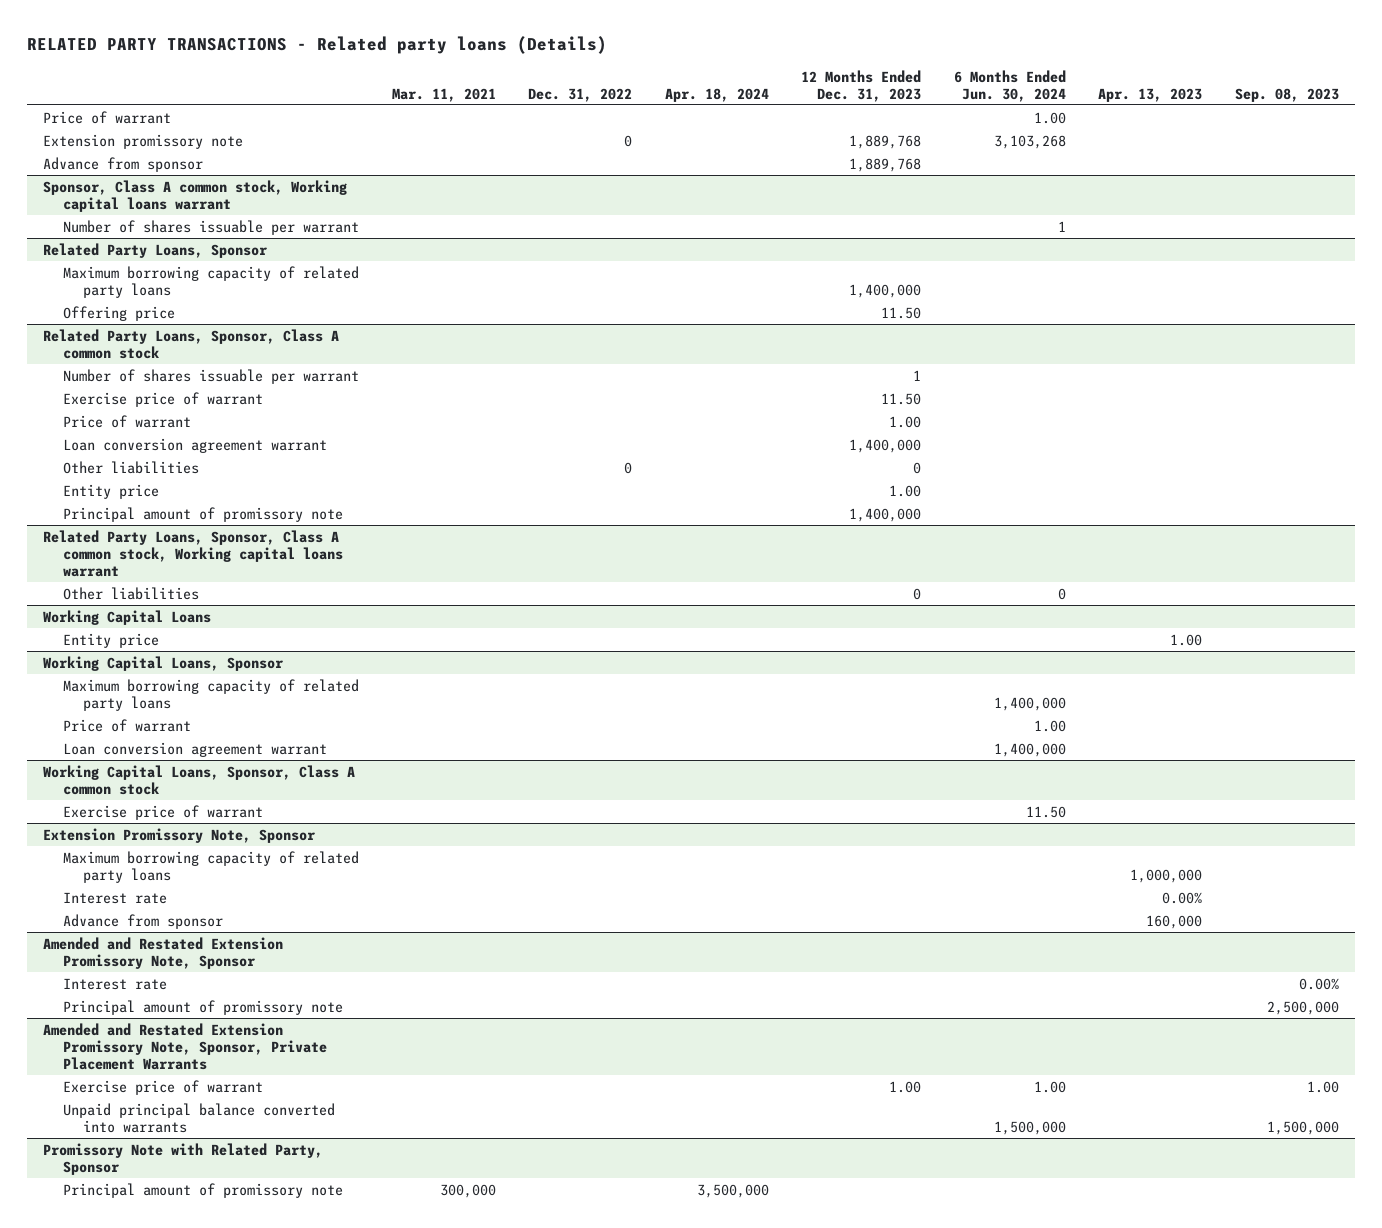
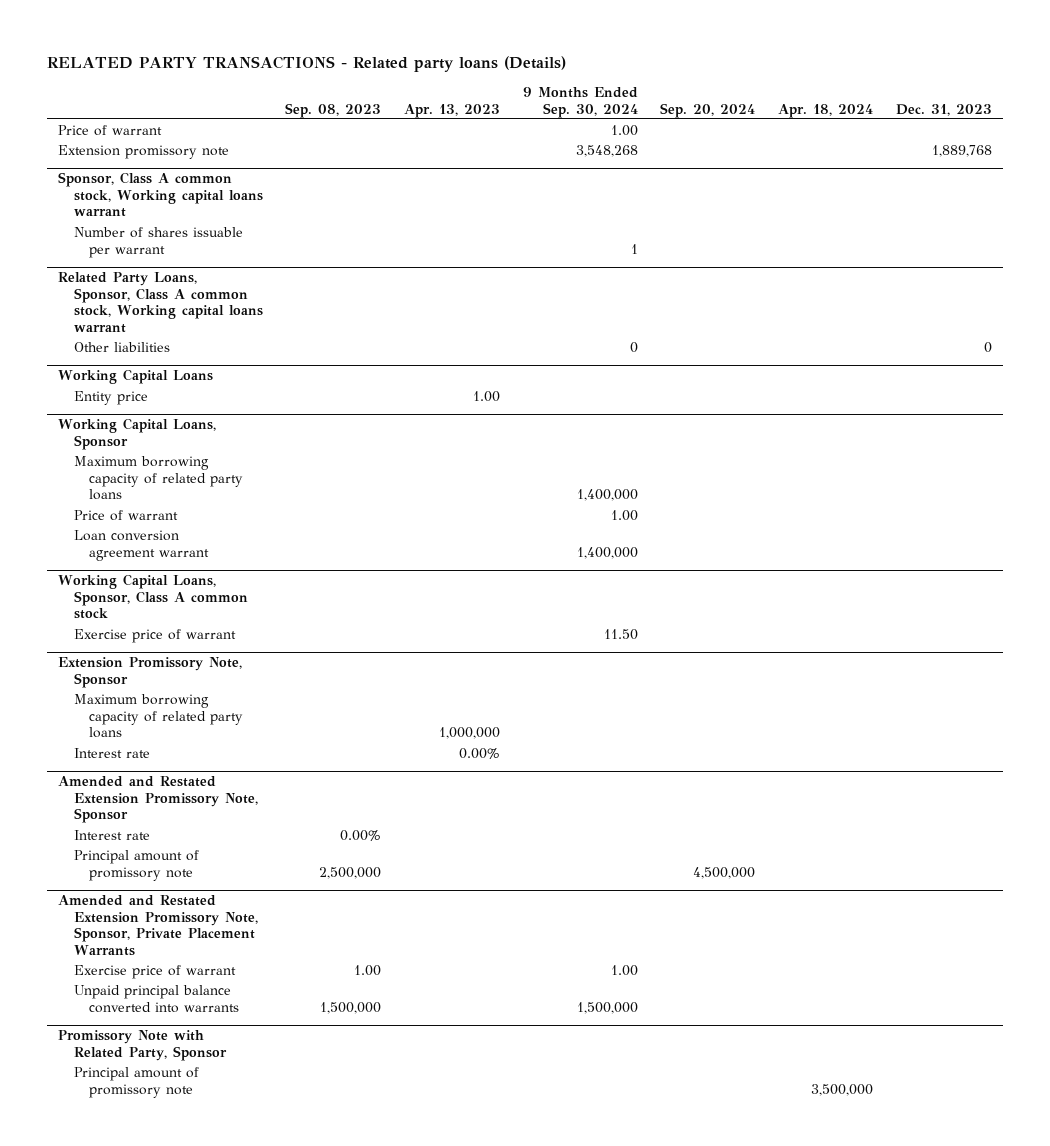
[391,87,496,102] Mar. 11, 2021 -> none
[528,87,633,102] Dec. 31, 2022 -> none
[801,69,922,102] 12 Months Ended Dec. 31, 2023 -> none
[953,69,1066,102] 6 Months Ended Jun. 30, 2024 -> none
none -> [522,86,638,118] 9 Months Ended Sep. 30, 2024
none -> [660,102,756,118] Sep. 20, 2024
none -> [895,103,992,116] Dec. 31, 2023
[43,156,204,172] Advance from sponsor -> none
[43,242,269,258] Related Party Loans, Sponsor -> none
[63,265,360,298] Maximum borrowing capacity of related party loans -> none
[63,305,176,321] Offering price -> none
[43,328,340,359] Related Party Loans, Sponsor, Class A common stock -> none
[63,368,360,384] Number of shares issuable per warrant -> none
[63,391,264,407] Exercise price of warrant -> none
[63,414,192,428] Price of warrant -> none
[63,437,328,453] Loan conversion agreement warrant -> none
[63,460,200,474] Other liabilities -> none
[63,483,160,499] Entity price -> none
[63,506,344,522] Principal amount of promissory note -> none
[63,913,224,929] Advance from sponsor -> none

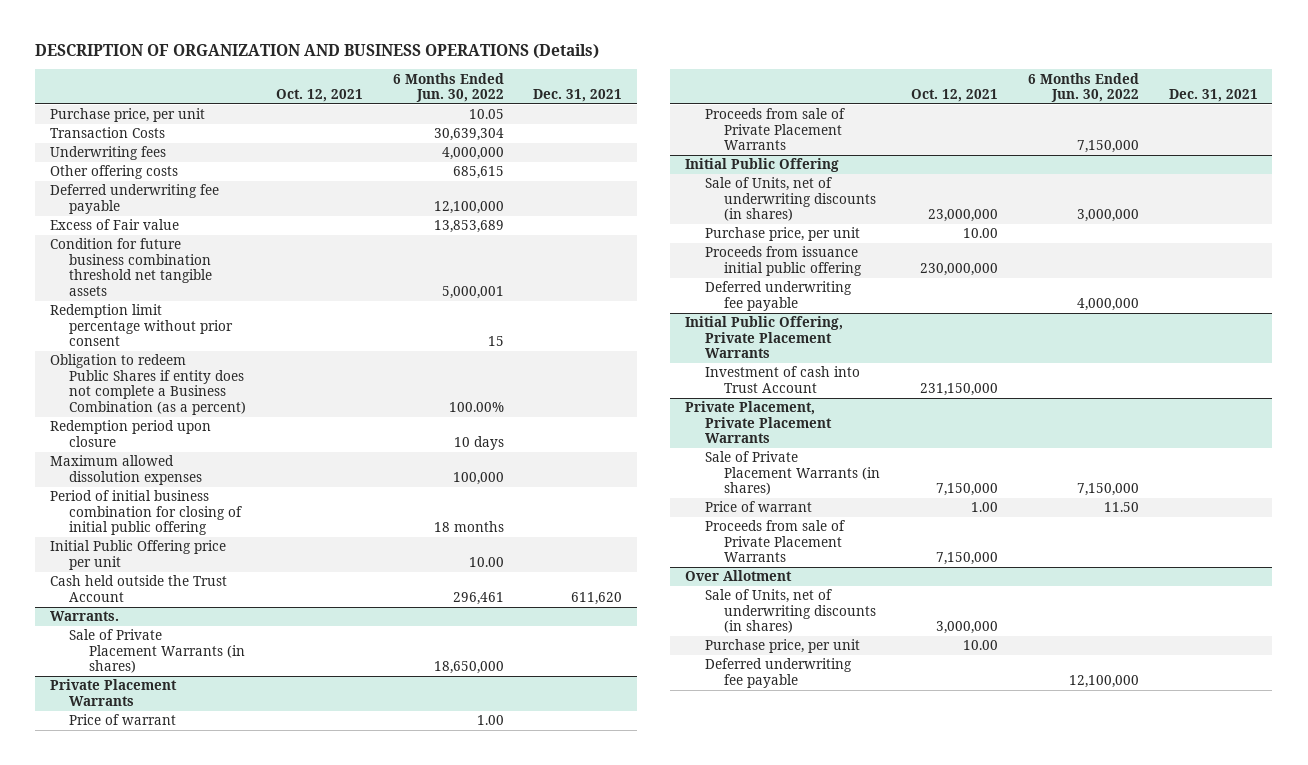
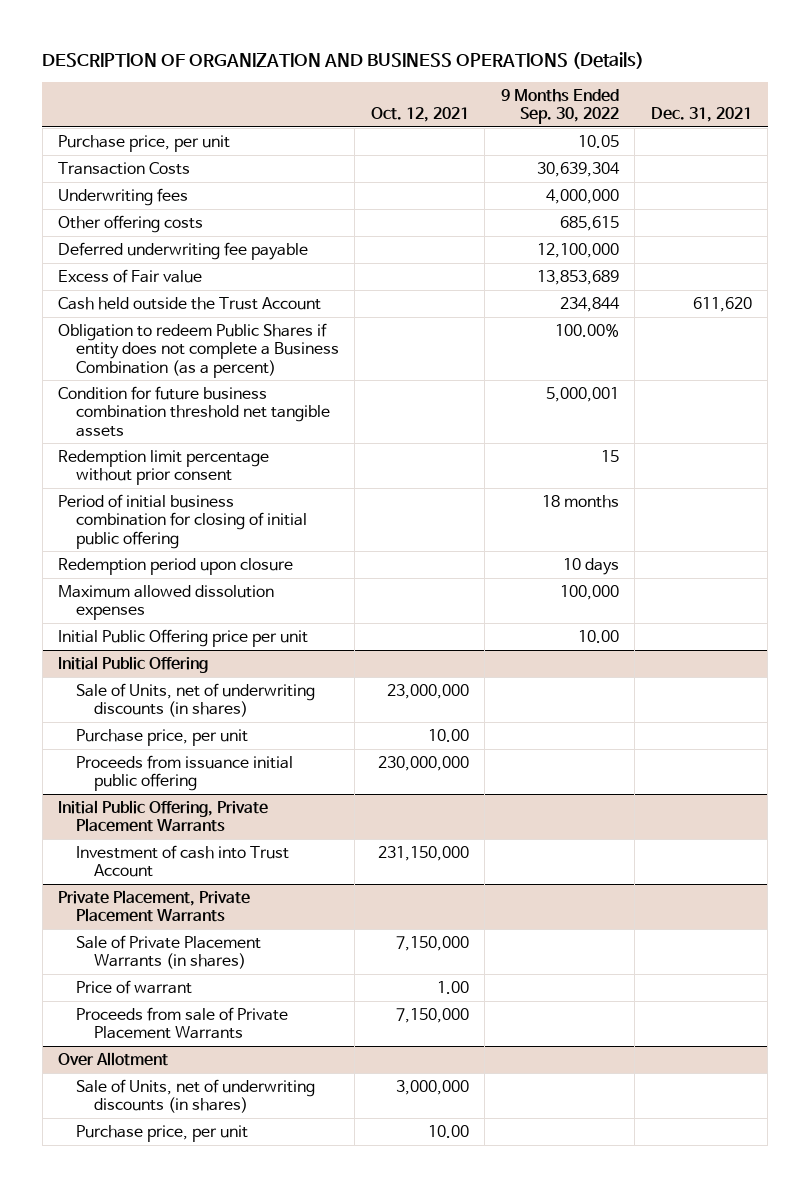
[392,72,504,103] 6 Months Ended Jun. 30, 2022 -> none
none -> [500,88,619,125] 9 Months Ended Sep. 30, 2022
[50,575,228,602] Cash held outside the Trust Account -> [57,296,321,310] Cash held outside the Trust Account
[50,354,247,416] Obligation to redeem Public Shares if entity does not complete a Business Combination (as a percent) -> [57,322,339,378] Obligation to redeem Public Shares if entity does not complete a Business Combination (as a percent)
[50,490,243,536] Period of initial business combination for closing of initial public offering -> [57,493,307,549] Period of initial business combination for closing of initial public offering
[50,611,120,622] Warrants. -> none
[69,629,245,674] Sale of Private Placement Warrants (in shares) -> none
[50,679,178,706] Private Placement Warrants -> none
[69,714,177,726] Price of warrant -> none
[704,108,845,151] Proceeds from sale of Private Placement Warrants -> none
[704,281,852,311] Deferred underwriting fee payable -> none
[704,658,852,688] Deferred underwriting fee payable -> none

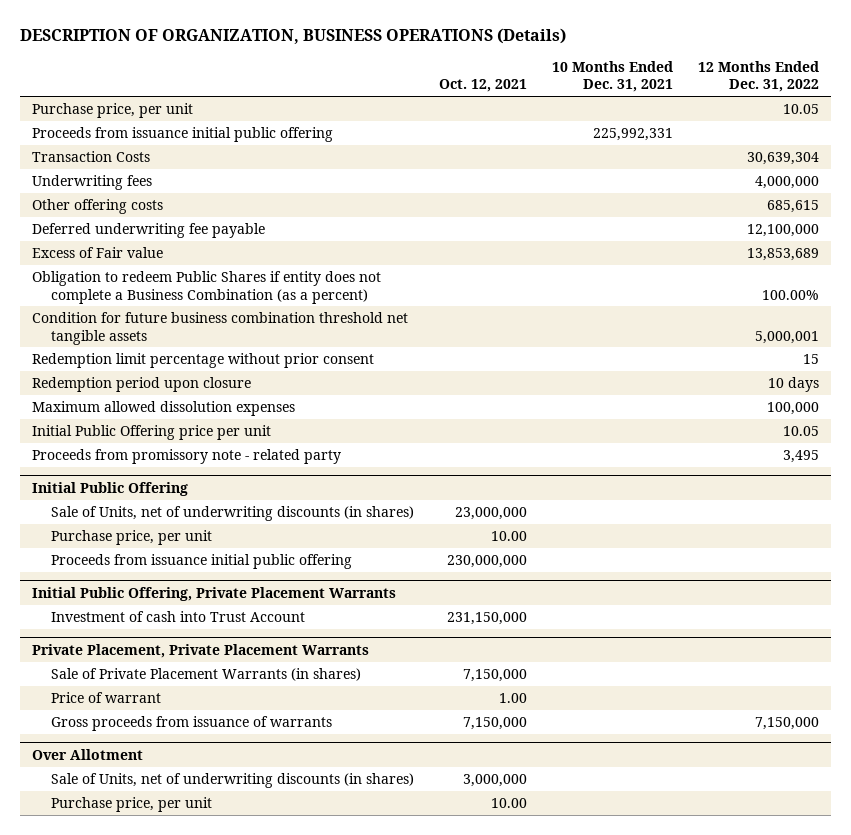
[42,52,645,70] DESCRIPTION OF ORGANIZATION AND BUSINESS OPERATIONS (Details) -> [19,28,566,45] DESCRIPTION OF ORGANIZATION, BUSINESS OPERATIONS (Details)
[500,88,619,125] 9 Months Ended Sep. 30, 2022 -> none
[650,107,752,123] Dec. 31, 2021 -> none
none -> [552,60,674,93] 10 Months Ended Dec. 31, 2021
none -> [697,60,819,93] 12 Months Ended Dec. 31, 2022
none -> [31,126,333,142] Proceeds from issuance initial public offering
[57,296,321,310] Cash held outside the Trust Account -> none
[57,493,307,549] Period of initial business combination for closing of initial public offering -> none
none -> [31,448,341,464] Proceeds from promissory note - related party
[75,1006,288,1040] Proceeds from sale of Private Placement Warrants -> [51,715,333,731] Gross proceeds from issuance of warrants

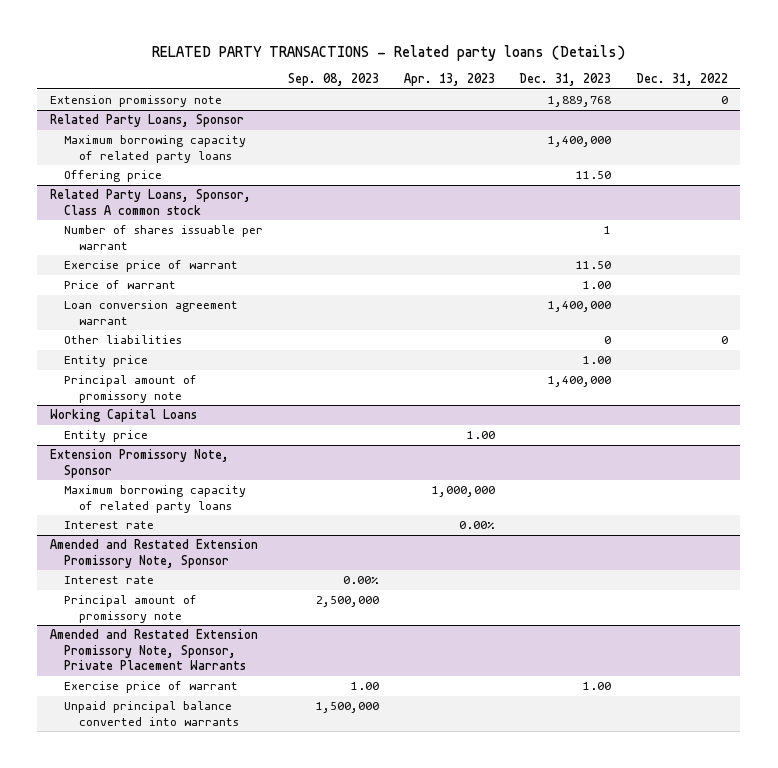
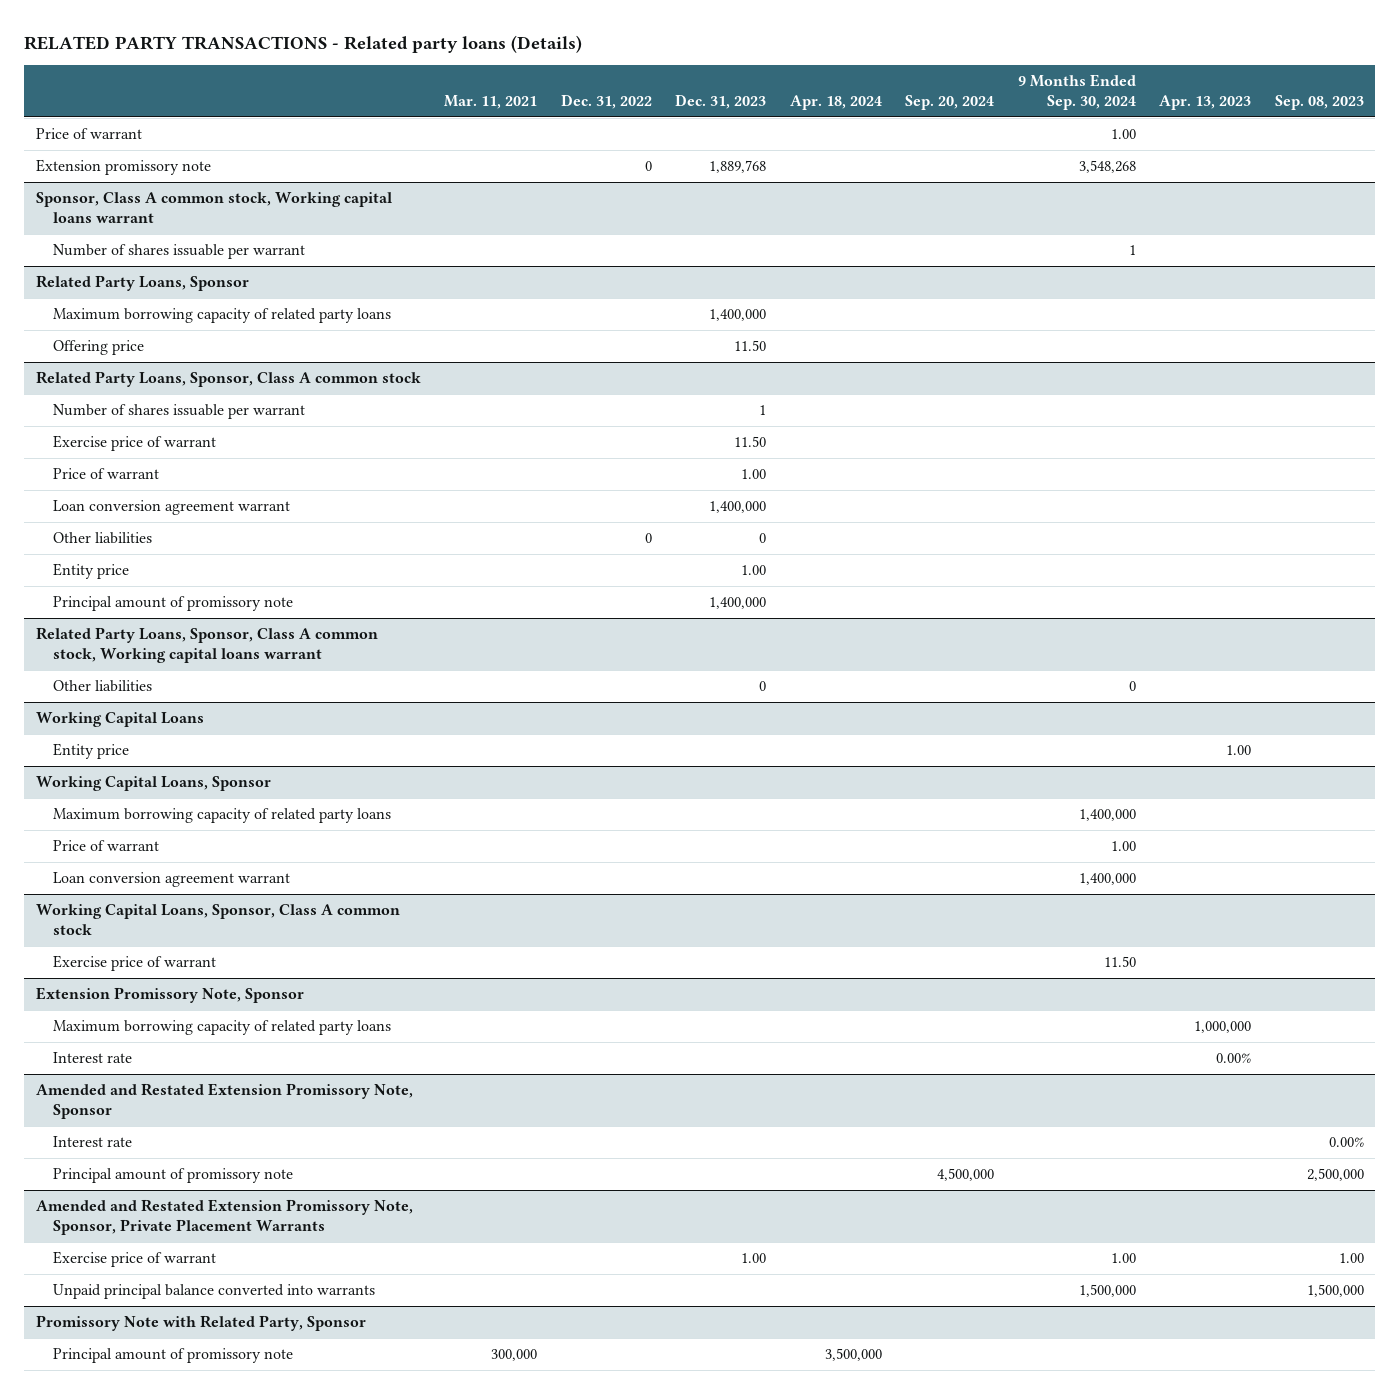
none -> [444,95,538,110] Mar. 11, 2021
none -> [789,95,882,111] Apr. 18, 2024
none -> [905,95,995,111] Sep. 20, 2024
none -> [1017,74,1136,111] 9 Months Ended Sep. 30, 2024
none -> [35,128,142,140] Price of warrant
none -> [35,192,392,223] Sponsor, Class A common stock, Working capital loans warrant
none -> [52,244,305,260] Number of shares issuable per warrant
none -> [35,627,378,663] Related Party Loans, Sponsor, Class A common stock, Working capital loans warrant
none -> [52,680,152,693] Other liabilities
none -> [35,776,271,792] Working Capital Loans, Sponsor
none -> [52,808,391,824] Maximum borrowing capacity of related party loans
none -> [52,840,159,852] Price of warrant
none -> [52,872,290,888] Loan conversion agreement warrant
none -> [35,904,400,935] Working Capital Loans, Sponsor, Class A common stock
none -> [52,955,216,972] Exercise price of warrant
none -> [35,1315,366,1332] Promissory Note with Related Party, Sponsor
none -> [52,1348,293,1364] Principal amount of promissory note

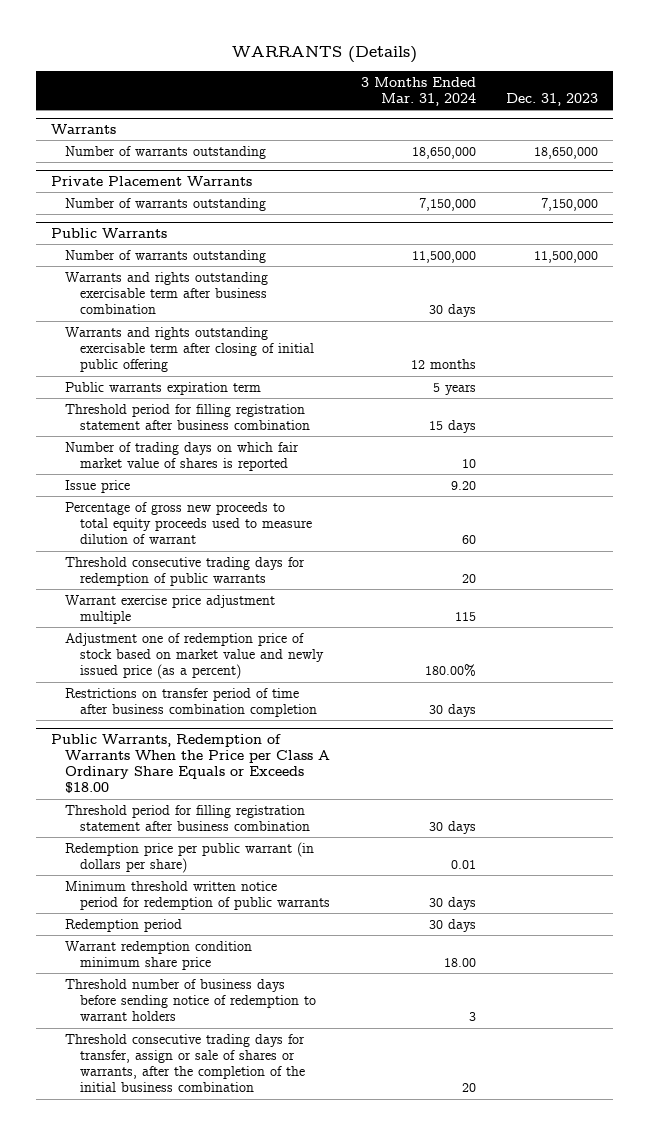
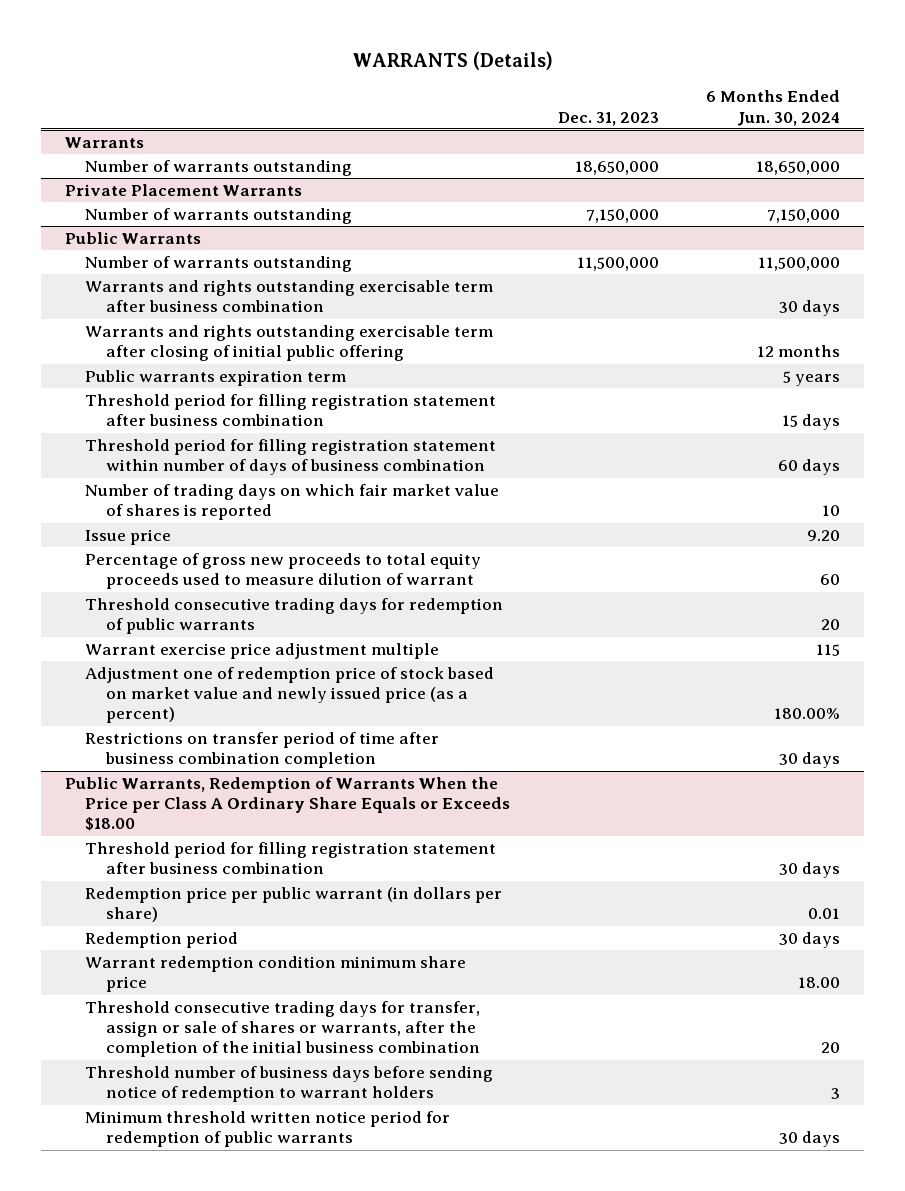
[360,76,476,106] 3 Months Ended Mar. 31, 2024 -> none
none -> [706,90,841,126] 6 Months Ended Jun. 30, 2024
none -> [85,439,497,476] Threshold period for filling registration statement within number of days of business combination
[65,978,316,1022] Threshold number of business days before sending notice of redemption to warrant holders -> [85,1066,494,1103] Threshold number of business days before sending notice of redemption to warrant holders
[65,880,330,911] Minimum threshold written notice period for redemption of public warrants -> [85,1111,451,1148] Minimum threshold written notice period for redemption of public warrants

